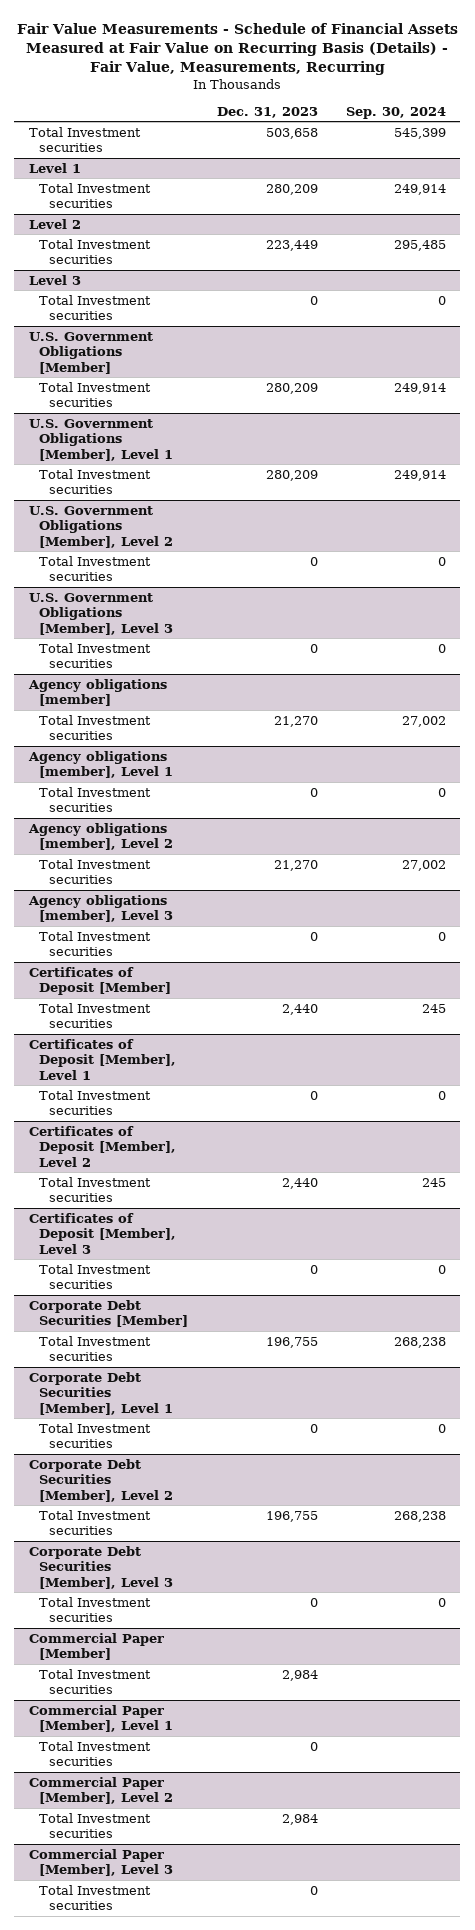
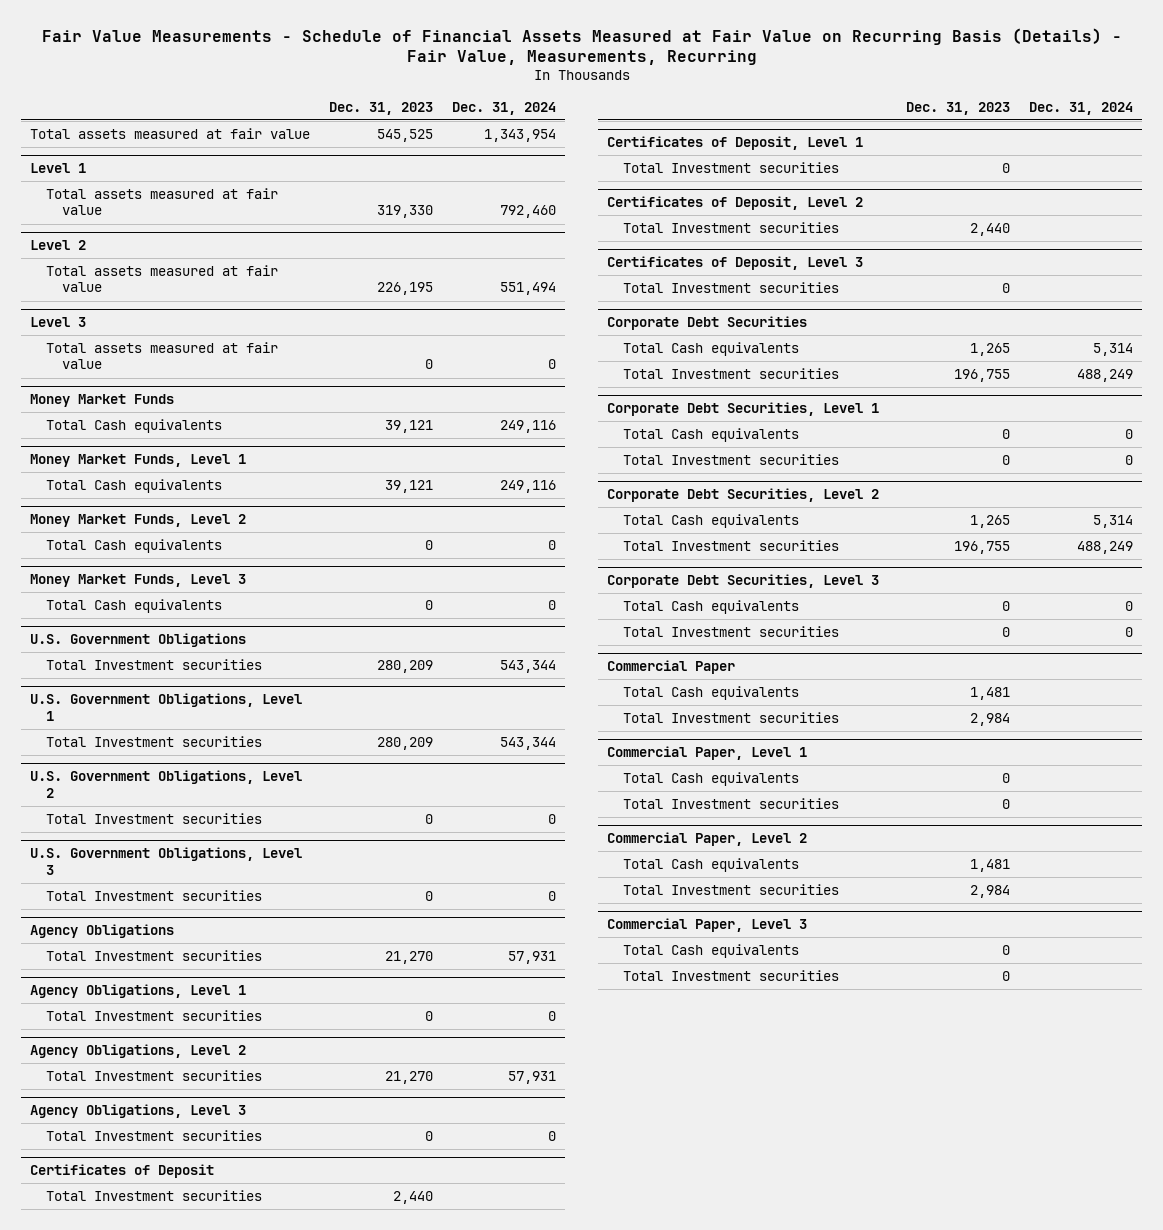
[346,106,447,119] Sep. 30, 2024 -> none
none -> [451,101,556,115] Dec. 31, 2024
[28,126,141,153] Total Investment securities -> none
none -> [30,127,311,139] Total assets measured at fair value
[38,182,151,209] Total Investment securities -> none
none -> [46,187,279,216] Total assets measured at fair value
[38,238,151,265] Total Investment securities -> none
none -> [46,264,279,293] Total assets measured at fair value
[38,294,151,321] Total Investment securities -> none
none -> [46,341,279,370] Total assets measured at fair value
none -> [30,394,175,408] Money Market Funds
none -> [46,418,223,433] Total Cash equivalents
none -> [30,454,247,468] Money Market Funds, Level 1
none -> [46,478,223,493] Total Cash equivalents
none -> [30,514,247,528] Money Market Funds, Level 2
none -> [46,538,223,553] Total Cash equivalents
none -> [30,574,247,588] Money Market Funds, Level 3
none -> [46,598,223,613] Total Cash equivalents
[28,331,153,374] U.S. Government Obligations [Member] -> [30,633,247,648] U.S. Government Obligations
[28,418,173,461] U.S. Government Obligations [Member], Level 1 -> [30,693,303,721] U.S. Government Obligations, Level 1
[28,505,173,548] U.S. Government Obligations [Member], Level 2 -> [30,770,303,798] U.S. Government Obligations, Level 2
[28,592,173,635] U.S. Government Obligations [Member], Level 3 -> [30,847,303,875] U.S. Government Obligations, Level 3
[27,678,167,707] Agency obligations [member] -> [30,924,175,939] Agency Obligations
[27,750,173,779] Agency obligations [member], Level 1 -> [30,984,247,999] Agency Obligations, Level 1
[27,822,173,851] Agency obligations [member], Level 2 -> [30,1044,247,1059] Agency Obligations, Level 2
[27,894,173,923] Agency obligations [member], Level 3 -> [30,1104,247,1119] Agency Obligations, Level 3
[28,966,171,996] Certificates of Deposit [Member] -> [30,1164,215,1179] Certificates of Deposit
[28,1038,176,1080] Certificates of Deposit [Member], Level 1 -> [607,136,864,151] Certificates of Deposit, Level 1
[28,1125,176,1167] Certificates of Deposit [Member], Level 2 -> [607,196,864,211] Certificates of Deposit, Level 2
[28,1212,176,1254] Certificates of Deposit [Member], Level 3 -> [607,256,864,271] Certificates of Deposit, Level 3
[28,1299,188,1328] Corporate Debt Securities [Member] -> [607,316,808,331] Corporate Debt Securities
none -> [623,341,800,356] Total Cash equivalents
[28,1371,173,1415] Corporate Debt Securities [Member], Level 1 -> [607,402,880,417] Corporate Debt Securities, Level 1
none -> [623,427,800,442] Total Cash equivalents
[28,1458,173,1502] Corporate Debt Securities [Member], Level 2 -> [607,488,880,503] Corporate Debt Securities, Level 2
none -> [623,513,800,528] Total Cash equivalents
[28,1545,173,1589] Corporate Debt Securities [Member], Level 3 -> [607,574,880,589] Corporate Debt Securities, Level 3
none -> [623,599,800,614] Total Cash equivalents
[28,1632,164,1661] Commercial Paper [Member] -> [607,660,736,675] Commercial Paper
none -> [623,685,800,700] Total Cash equivalents
[28,1704,173,1733] Commercial Paper [Member], Level 1 -> [607,746,808,761] Commercial Paper, Level 1
none -> [623,771,800,786] Total Cash equivalents
[28,1776,173,1805] Commercial Paper [Member], Level 2 -> [607,832,808,847] Commercial Paper, Level 2
none -> [623,857,800,872] Total Cash equivalents
[28,1848,173,1877] Commercial Paper [Member], Level 3 -> [607,918,808,933] Commercial Paper, Level 3
none -> [623,943,800,958] Total Cash equivalents

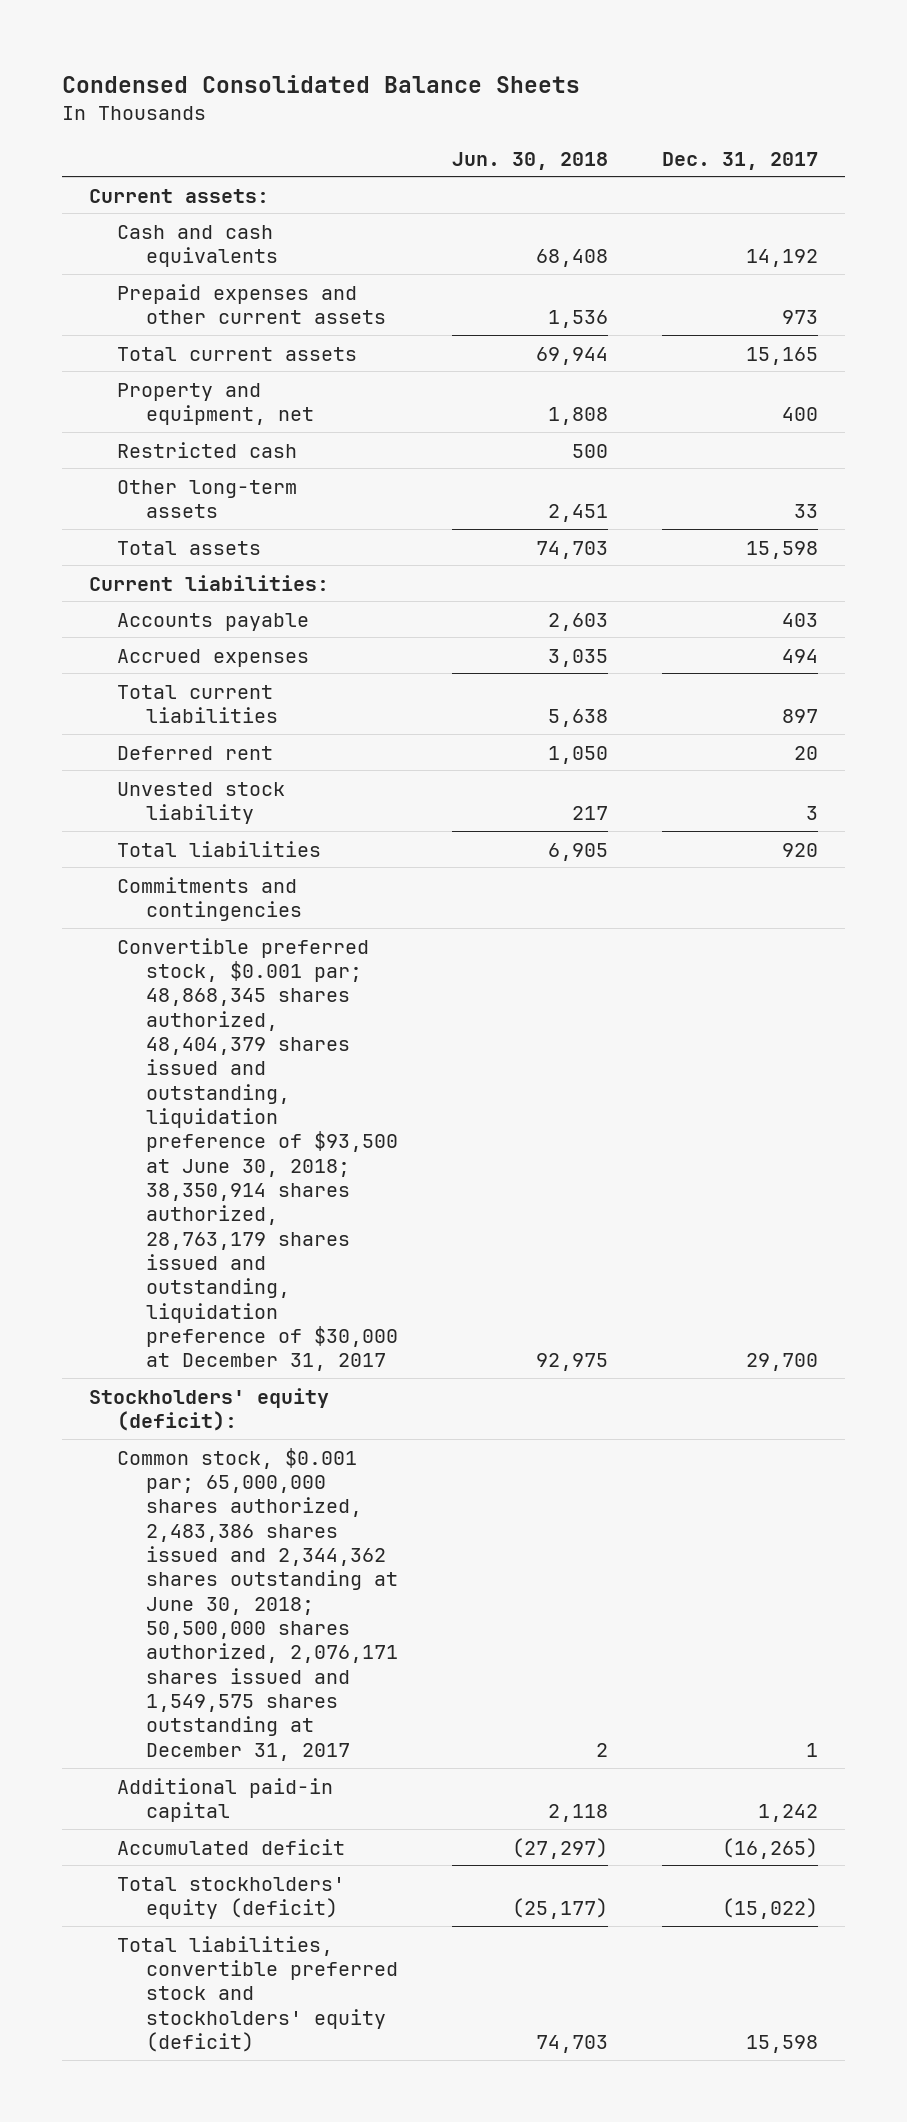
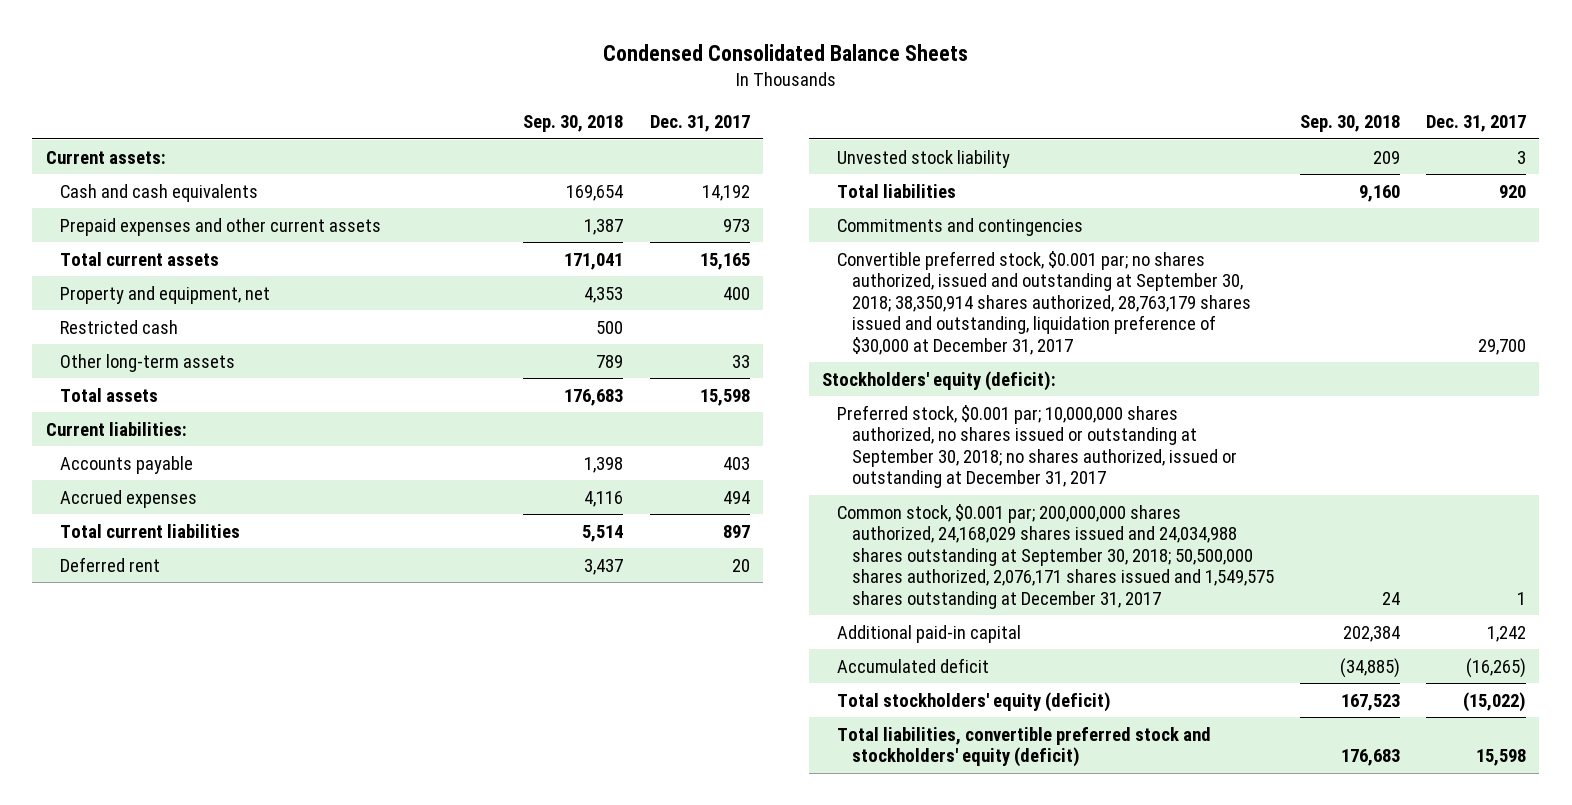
[452,151,609,170] Jun. 30, 2018 -> none
none -> [523,115,624,133] Sep. 30, 2018
[117,937,398,1372] Convertible preferred stock, $0.001 par; 48,868,345 shares authorized, 48,404,379 shares issued and outstanding, liquidation preference of $93,500 at June 30, 2018; 38,350,914 shares authorized, 28,763,179 shares issued and outstanding, liquidation preference of $30,000 at December 31, 2017 -> [836,250,1251,355] Convertible preferred stock, $0.001 par; no shares authorized, issued and outstanding at September 30, 2018; 38,350,914 shares authorized, 28,763,179 shares issued and outstanding, liquidation preference of $30,000 at December 31, 2017
none -> [836,404,1237,489] Preferred stock, $0.001 par; 10,000,000 shares authorized, no shares issued or outstanding at September 30, 2018; no shares authorized, issued or outstanding at December 31, 2017
[117,1447,398,1761] Common stock, $0.001 par; 65,000,000 shares authorized, 2,483,386 shares issued and 2,344,362 shares outstanding at June 30, 2018; 50,500,000 shares authorized, 2,076,171 shares issued and 1,549,575 shares outstanding at December 31, 2017 -> [836,503,1274,609] Common stock, $0.001 par; 200,000,000 shares authorized, 24,168,029 shares issued and 24,034,988 shares outstanding at September 30, 2018; 50,500,000 shares authorized, 2,076,171 shares issued and 1,549,575 shares outstanding at December 31, 2017

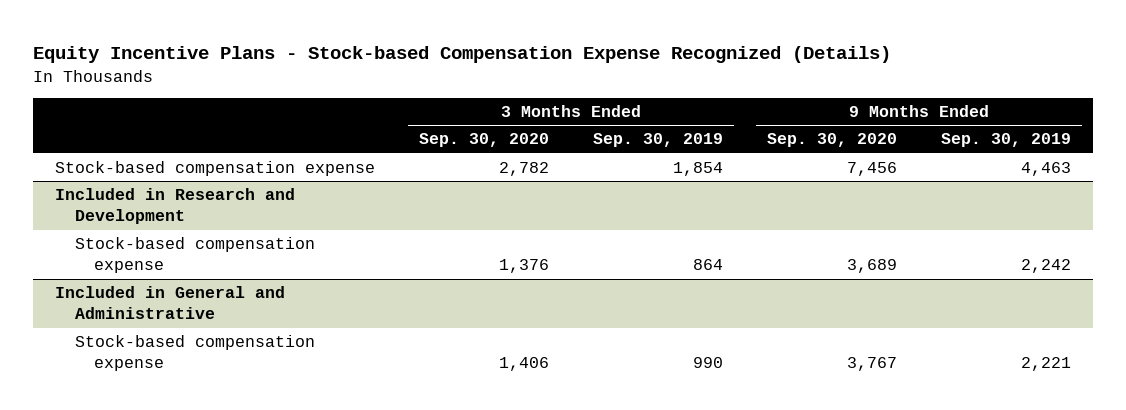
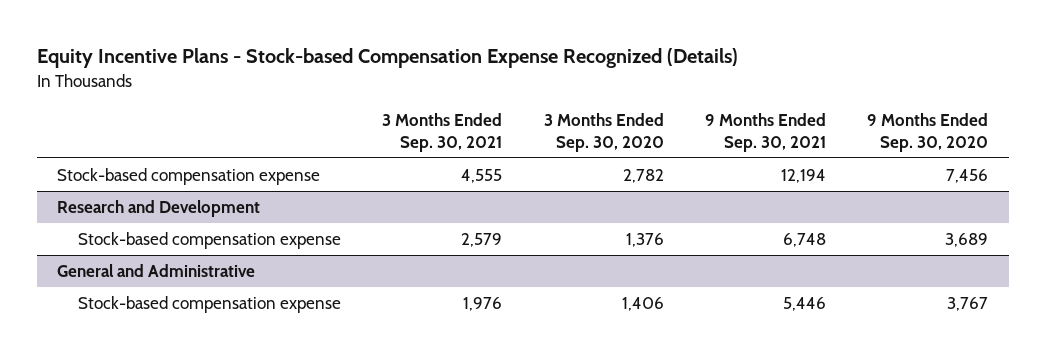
[593,133,724,148] Sep. 30, 2019 -> none
[940,133,1071,148] Sep. 30, 2019 -> none
none -> [382,112,503,152] 3 Months Ended Sep. 30, 2021
none -> [704,112,826,152] 9 Months Ended Sep. 30, 2021
[55,188,296,225] Included in Research and Development -> [57,199,261,217] Research and Development
[55,286,286,320] Included in General and Administrative -> [57,263,256,277] General and Administrative

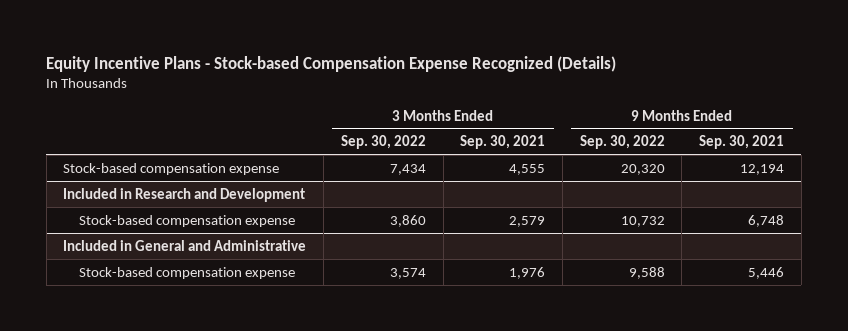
[543,112,664,152] 3 Months Ended Sep. 30, 2020 -> none
[867,112,989,152] 9 Months Ended Sep. 30, 2020 -> none
none -> [340,135,426,150] Sep. 30, 2022
none -> [579,135,665,150] Sep. 30, 2022
[57,199,261,217] Research and Development -> [63,187,306,202] Included in Research and Development
[57,263,256,277] General and Administrative -> [63,239,307,251] Included in General and Administrative

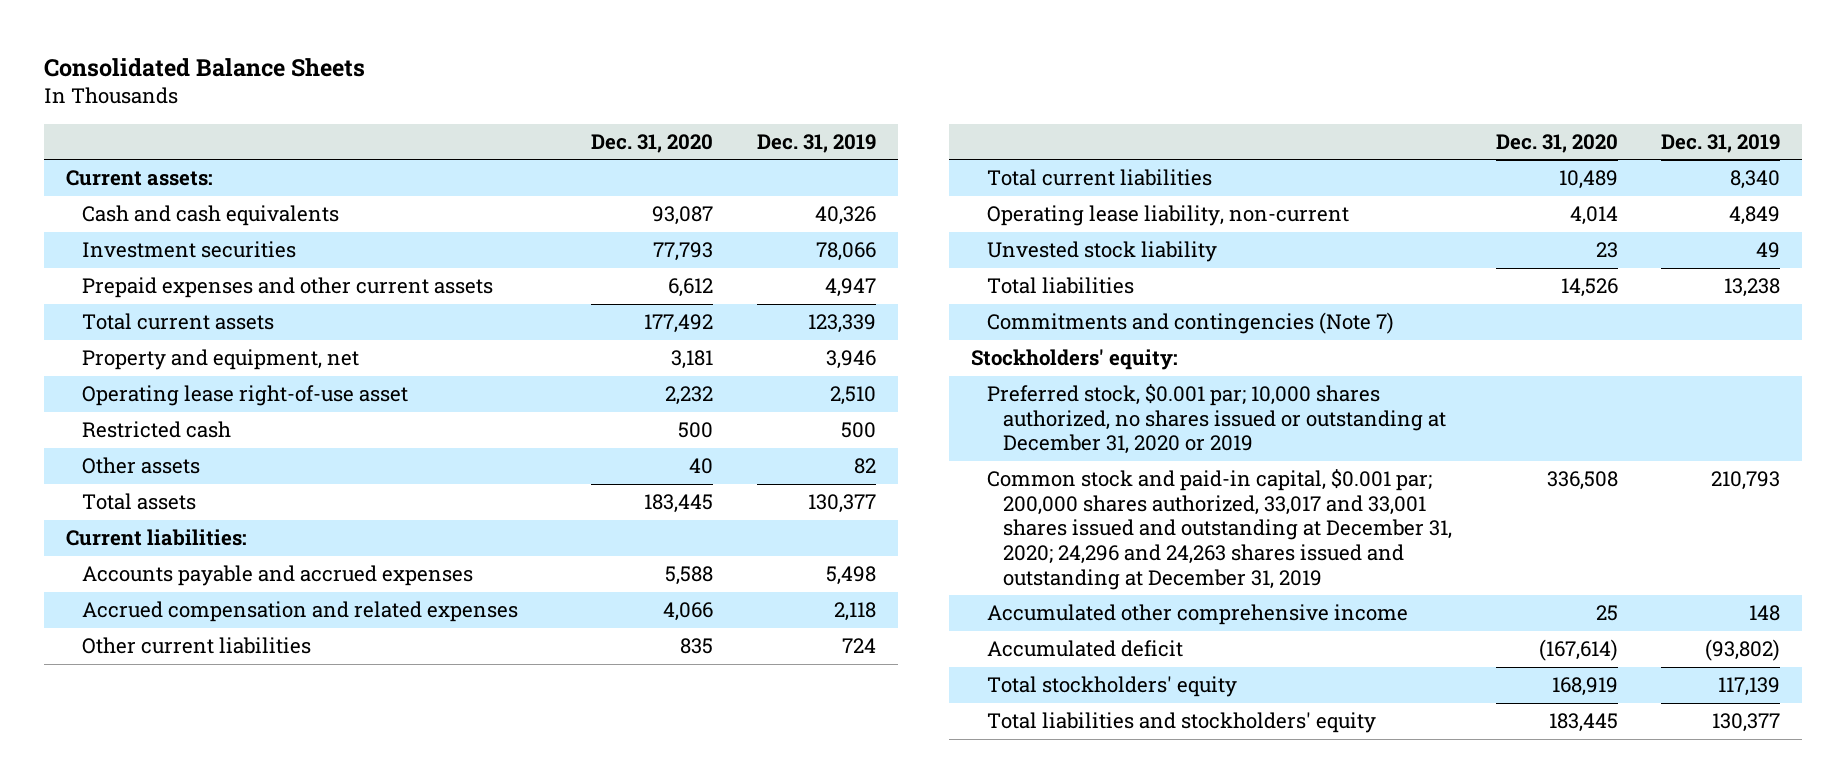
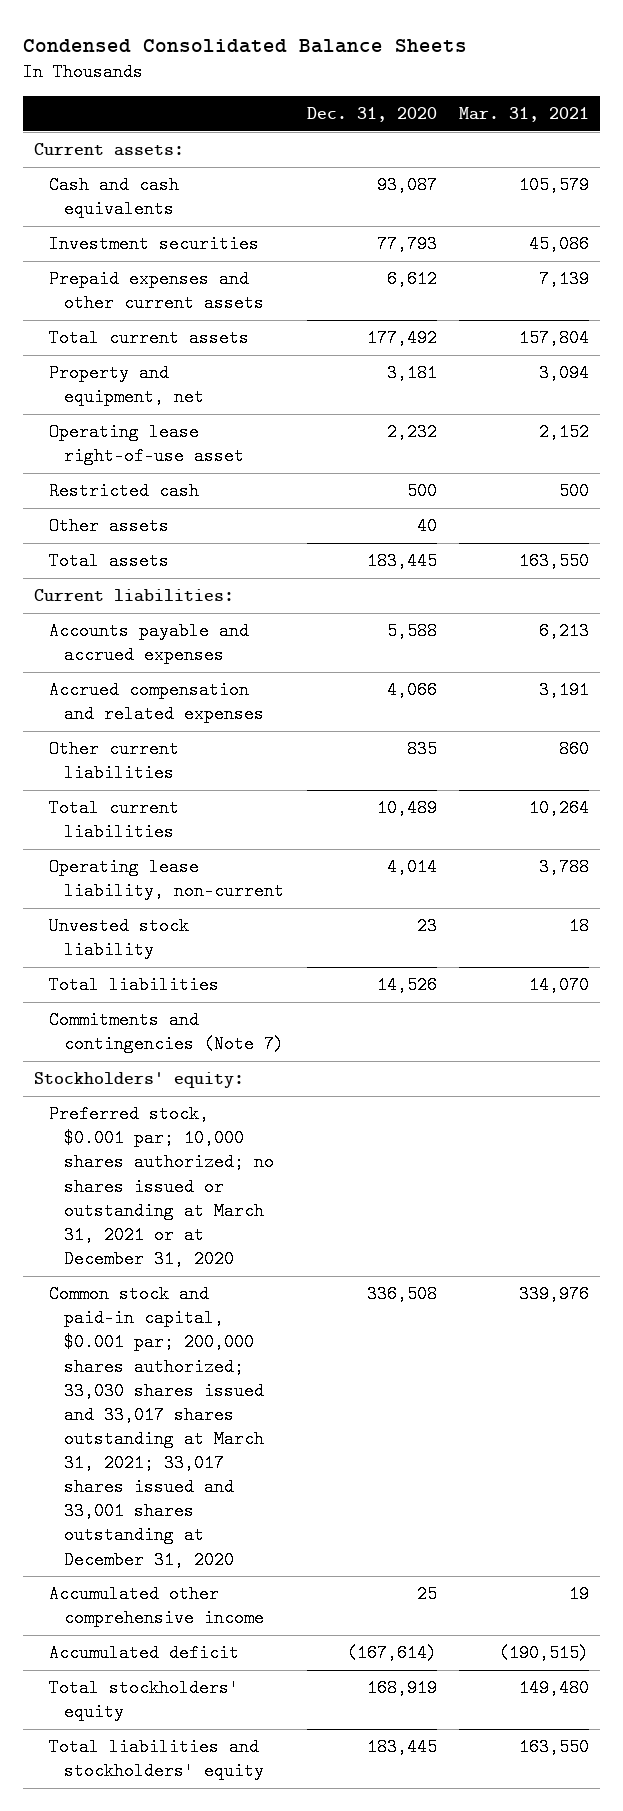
[44,57,366,77] Consolidated Balance Sheets -> [22,38,467,53] Condensed Consolidated Balance Sheets
[756,133,876,153] Dec. 31, 2019 -> none
none -> [459,106,590,122] Mar. 31, 2021
[986,384,1446,455] Preferred stock, $0.001 par; 10,000 shares authorized, no shares issued or outstanding at December 31, 2020 or 2019 -> [49,1105,275,1268] Preferred stock, $0.001 par; 10,000 shares authorized; no shares issued or outstanding at March 31, 2021 or at December 31, 2020
[986,469,1452,590] Common stock and paid-in capital, $0.001 par; 200,000 shares authorized, 33,017 and 33,001 shares issued and outstanding at December 31, 2020; 24,296 and 24,263 shares issued and outstanding at December 31, 2019 -> [49,1285,265,1569] Common stock and paid-in capital, $0.001 par; 200,000 shares authorized; 33,030 shares issued and 33,017 shares outstanding at March 31, 2021; 33,017 shares issued and 33,001 shares outstanding at December 31, 2020

